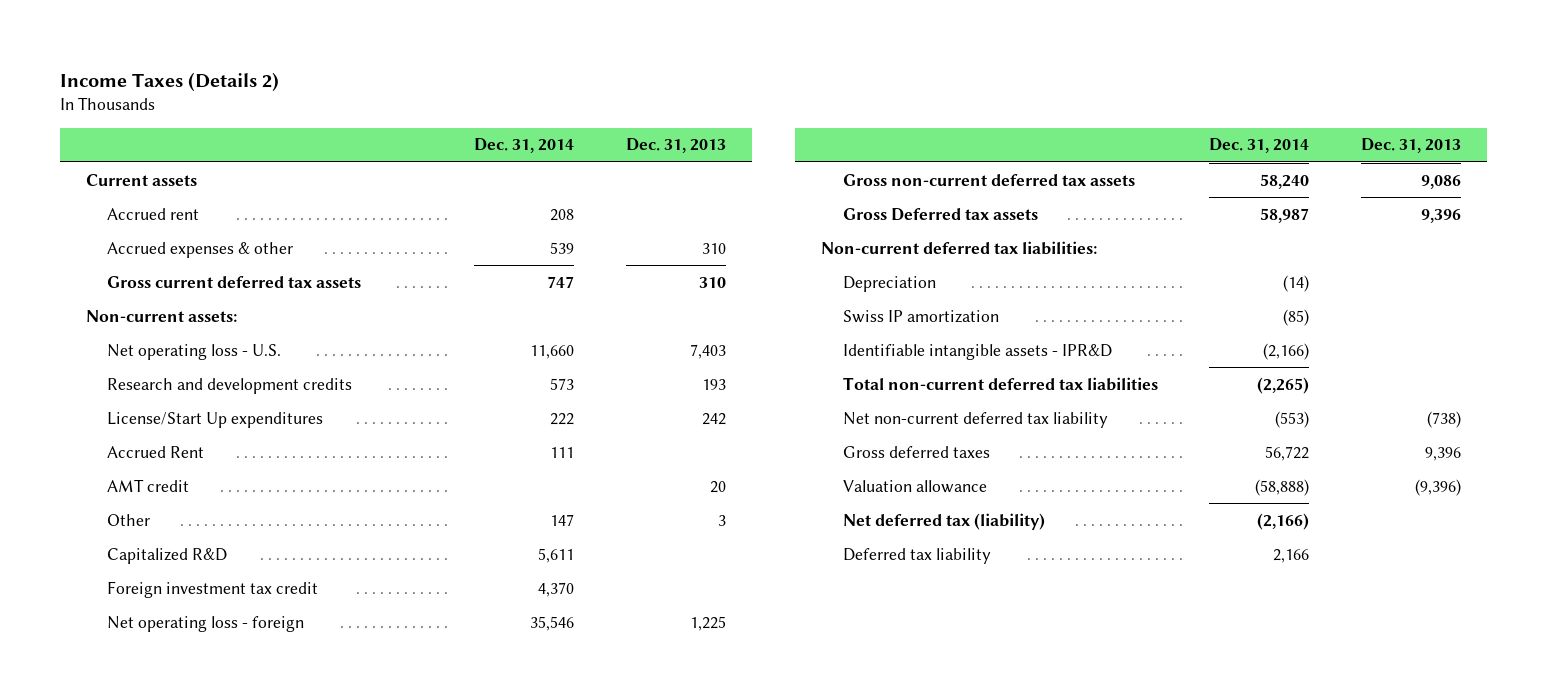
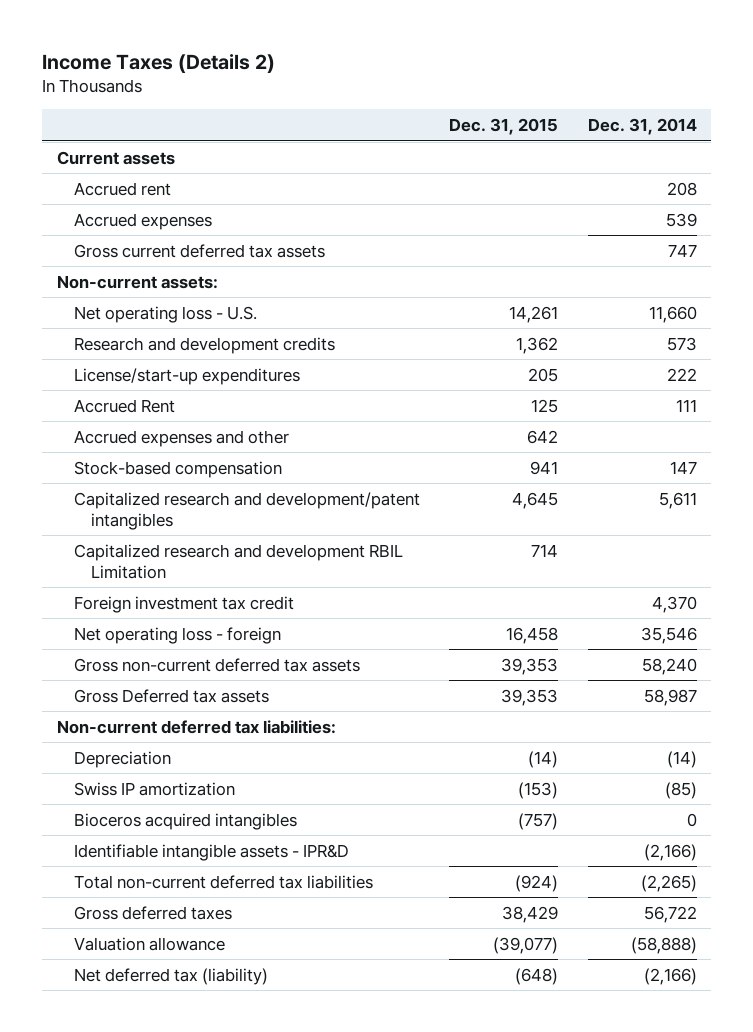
[626,138,727,154] Dec. 31, 2013 -> none
none -> [449,118,559,136] Dec. 31, 2015
[107,241,294,258] Accrued expenses & other -> [74,212,213,230] Accrued expenses
[107,411,324,428] License/Start Up expenditures -> [74,367,301,385] License/start-up expenditures
[107,478,190,492] AMT credit -> none
none -> [74,429,290,447] Accrued expenses and other
[107,513,151,526] Other -> [74,460,283,478] Stock-based compensation
[107,547,228,564] Capitalized R&D -> [74,491,421,530] Capitalized research and development/patent intangibles
none -> [74,543,404,579] Capitalized research and development RBIL Limitation
none -> [74,812,298,830] Bioceros acquired intangibles
[842,411,1108,428] Net non-current deferred tax liability -> none
[842,547,991,564] Deferred tax liability -> none

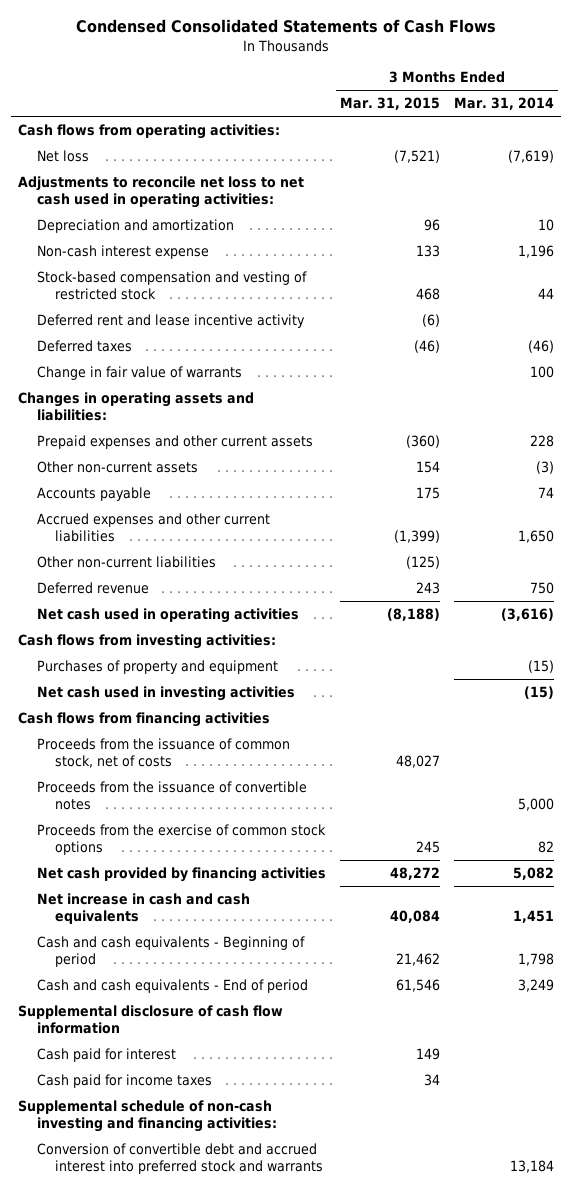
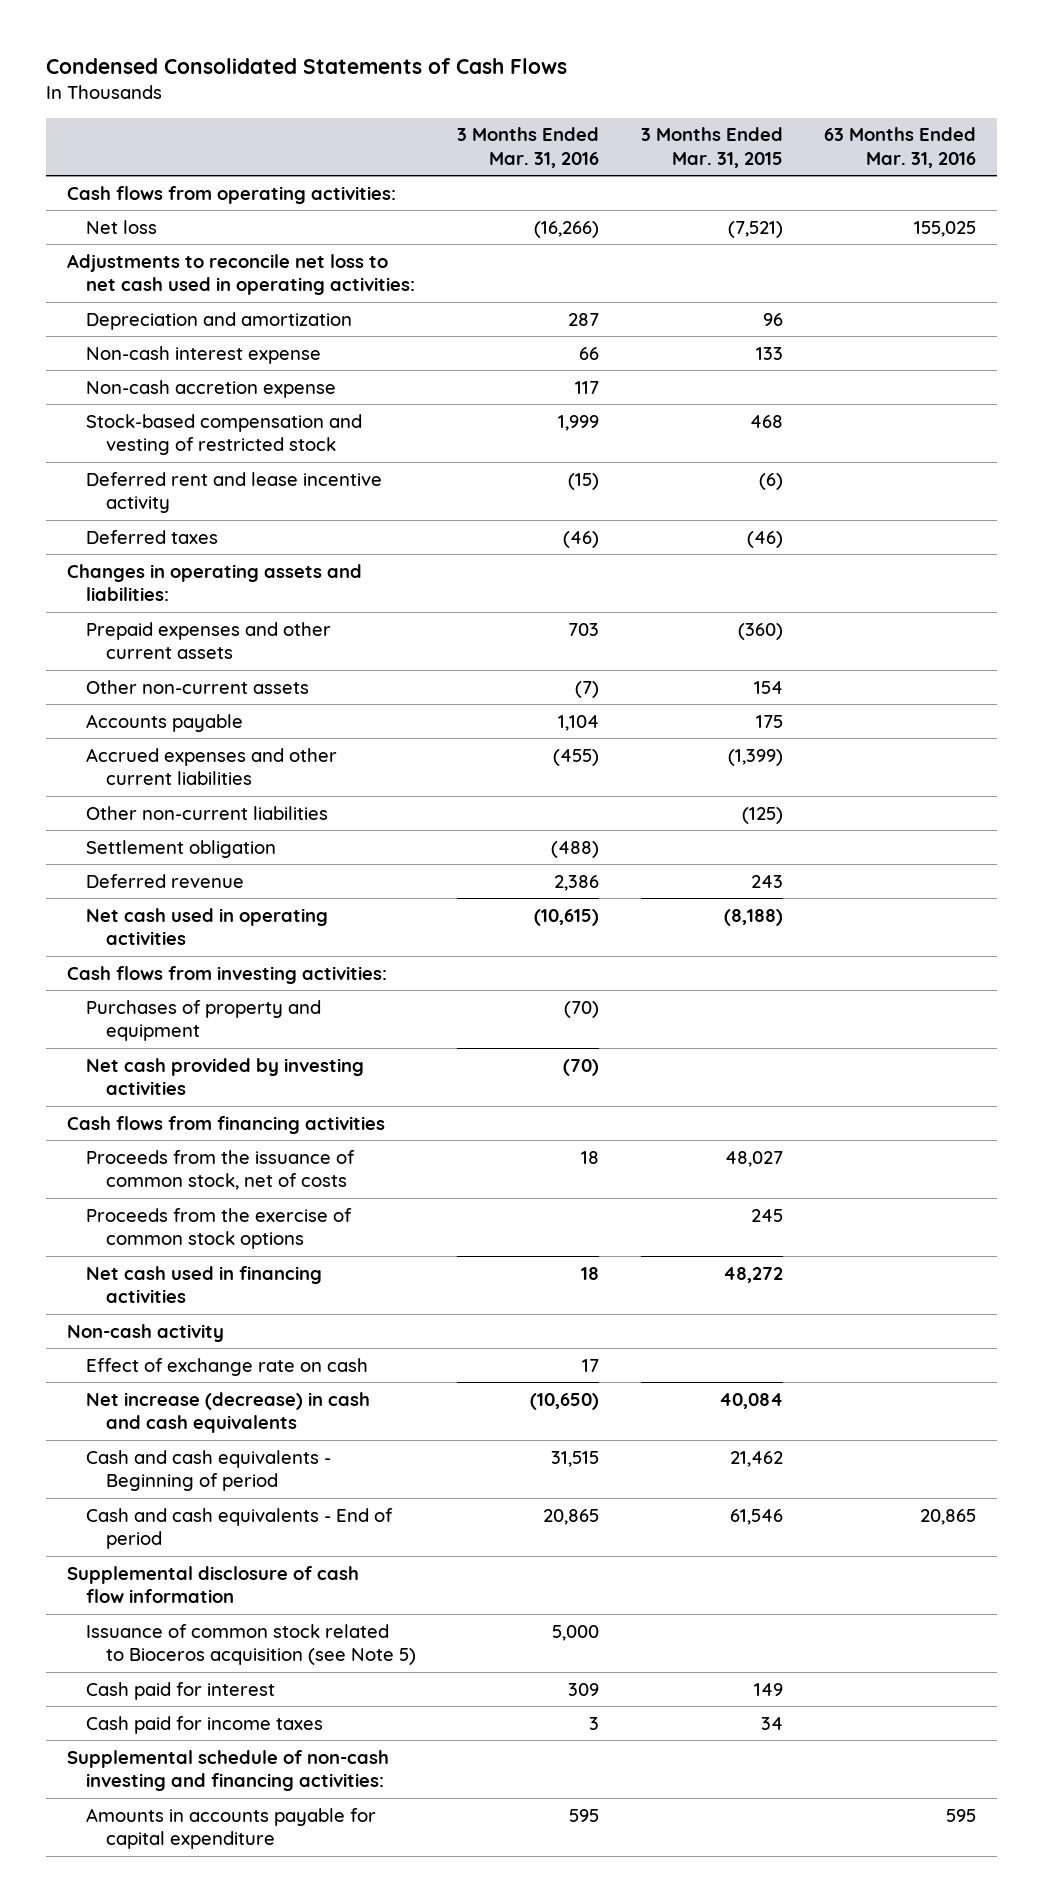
[454,97,555,111] Mar. 31, 2014 -> none
none -> [457,127,600,168] 3 Months Ended Mar. 31, 2016
none -> [824,127,977,168] 63 Months Ended Mar. 31, 2016
none -> [86,379,337,398] Non-cash accretion expense
[36,365,242,380] Change in fair value of warrants -> none
none -> [86,839,277,858] Settlement obligation
[36,685,295,701] Net cash used in investing activities -> [86,1057,365,1096] Net cash provided by investing activities
[36,780,307,810] Proceeds from the issuance of convertible notes -> none
[36,866,326,882] Net cash provided by financing activities -> [86,1265,323,1304] Net cash used in financing activities
none -> [66,1323,224,1342] Non-cash activity
none -> [86,1357,369,1376] Effect of exchange rate on cash
[36,892,250,924] Net increase in cash and cash equivalents -> [86,1391,371,1434] Net increase (decrease) in cash and cash equivalents
none -> [86,1623,416,1666] Issuance of common stock related to Bioceros acquisition (see Note 5)
[36,1142,323,1174] Conversion of convertible debt and accrued interest into preferred stock and warrants -> none
none -> [86,1807,377,1850] Amounts in accounts payable for capital expenditure

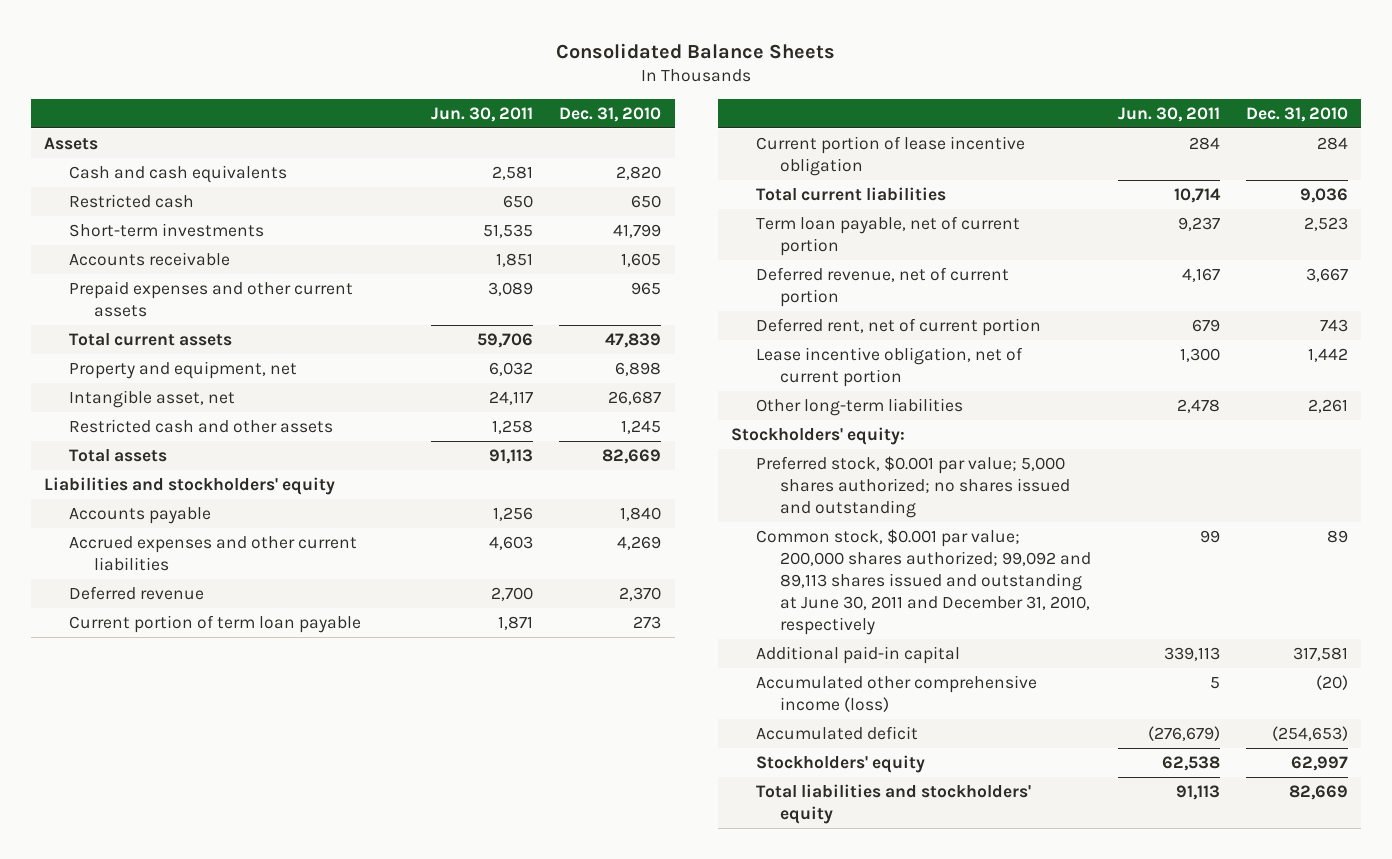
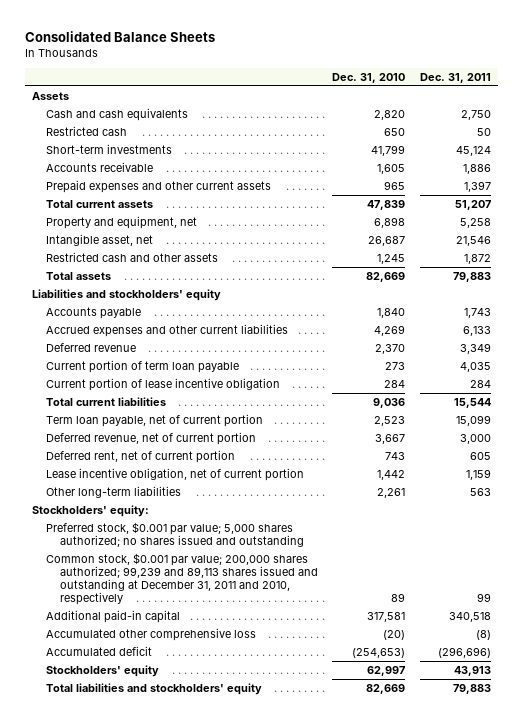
[430,106,533,122] Jun. 30, 2011 -> none
none -> [419,72,491,83] Dec. 31, 2011
[755,528,1092,635] Common stock, $0.001 par value; 200,000 shares authorized; 99,092 and 89,113 shares issued and outstanding at June 30, 2011 and December 31, 2010, respectively -> [45,552,318,606] Common stock, $0.001 par value; 200,000 shares authorized; 99,239 and 89,113 shares issued and outstanding at December 31, 2011 and 2010, respectively
[755,674,1037,712] Accumulated other comprehensive income (loss) -> [45,627,256,641] Accumulated other comprehensive loss

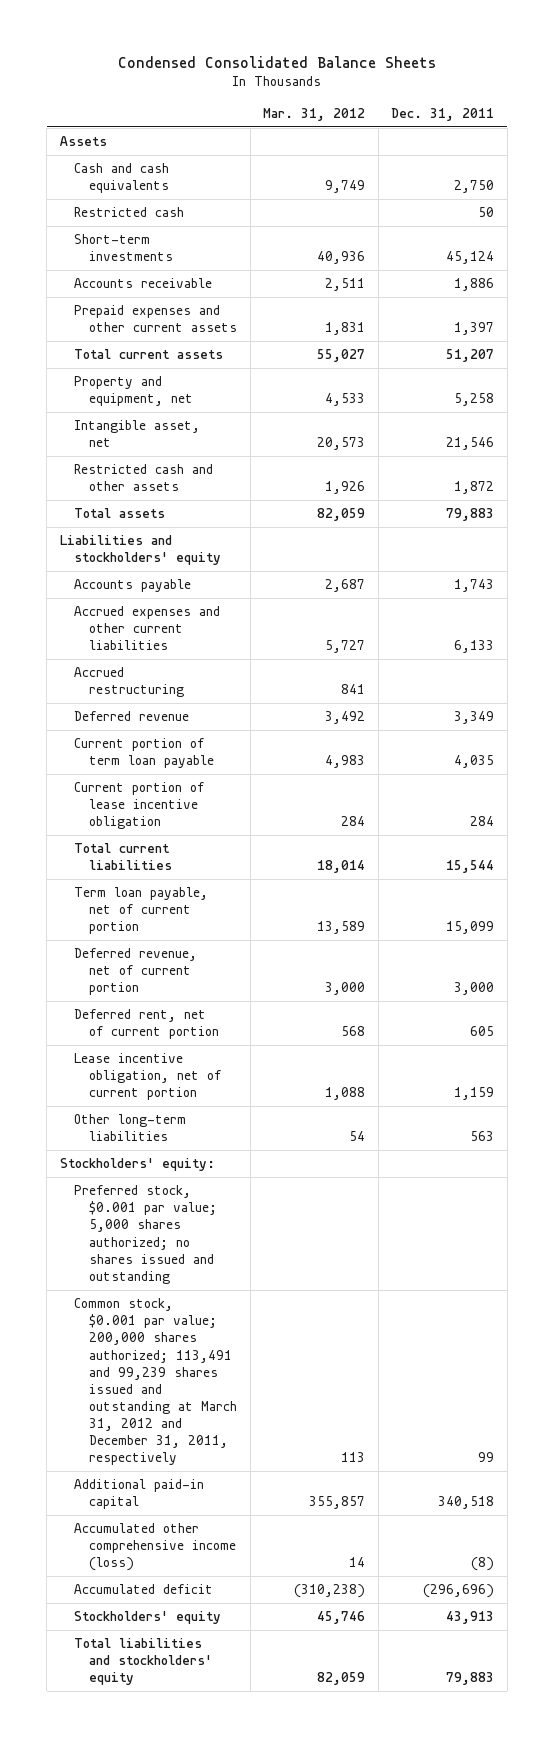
[24,30,215,42] Consolidated Balance Sheets -> [117,55,436,68] Condensed Consolidated Balance Sheets
[332,72,406,83] Dec. 31, 2010 -> none
none -> [263,107,366,121] Mar. 31, 2012
none -> [74,667,185,698] Accrued restructuring
[45,552,318,606] Common stock, $0.001 par value; 200,000 shares authorized; 99,239 and 89,113 shares issued and outstanding at December 31, 2011 and 2010, respectively -> [74,1298,238,1466] Common stock, $0.001 par value; 200,000 shares authorized; 113,491 and 99,239 shares issued and outstanding at March 31, 2012 and December 31, 2011, respectively
[45,627,256,641] Accumulated other comprehensive loss -> [74,1523,237,1572] Accumulated other comprehensive income (loss)

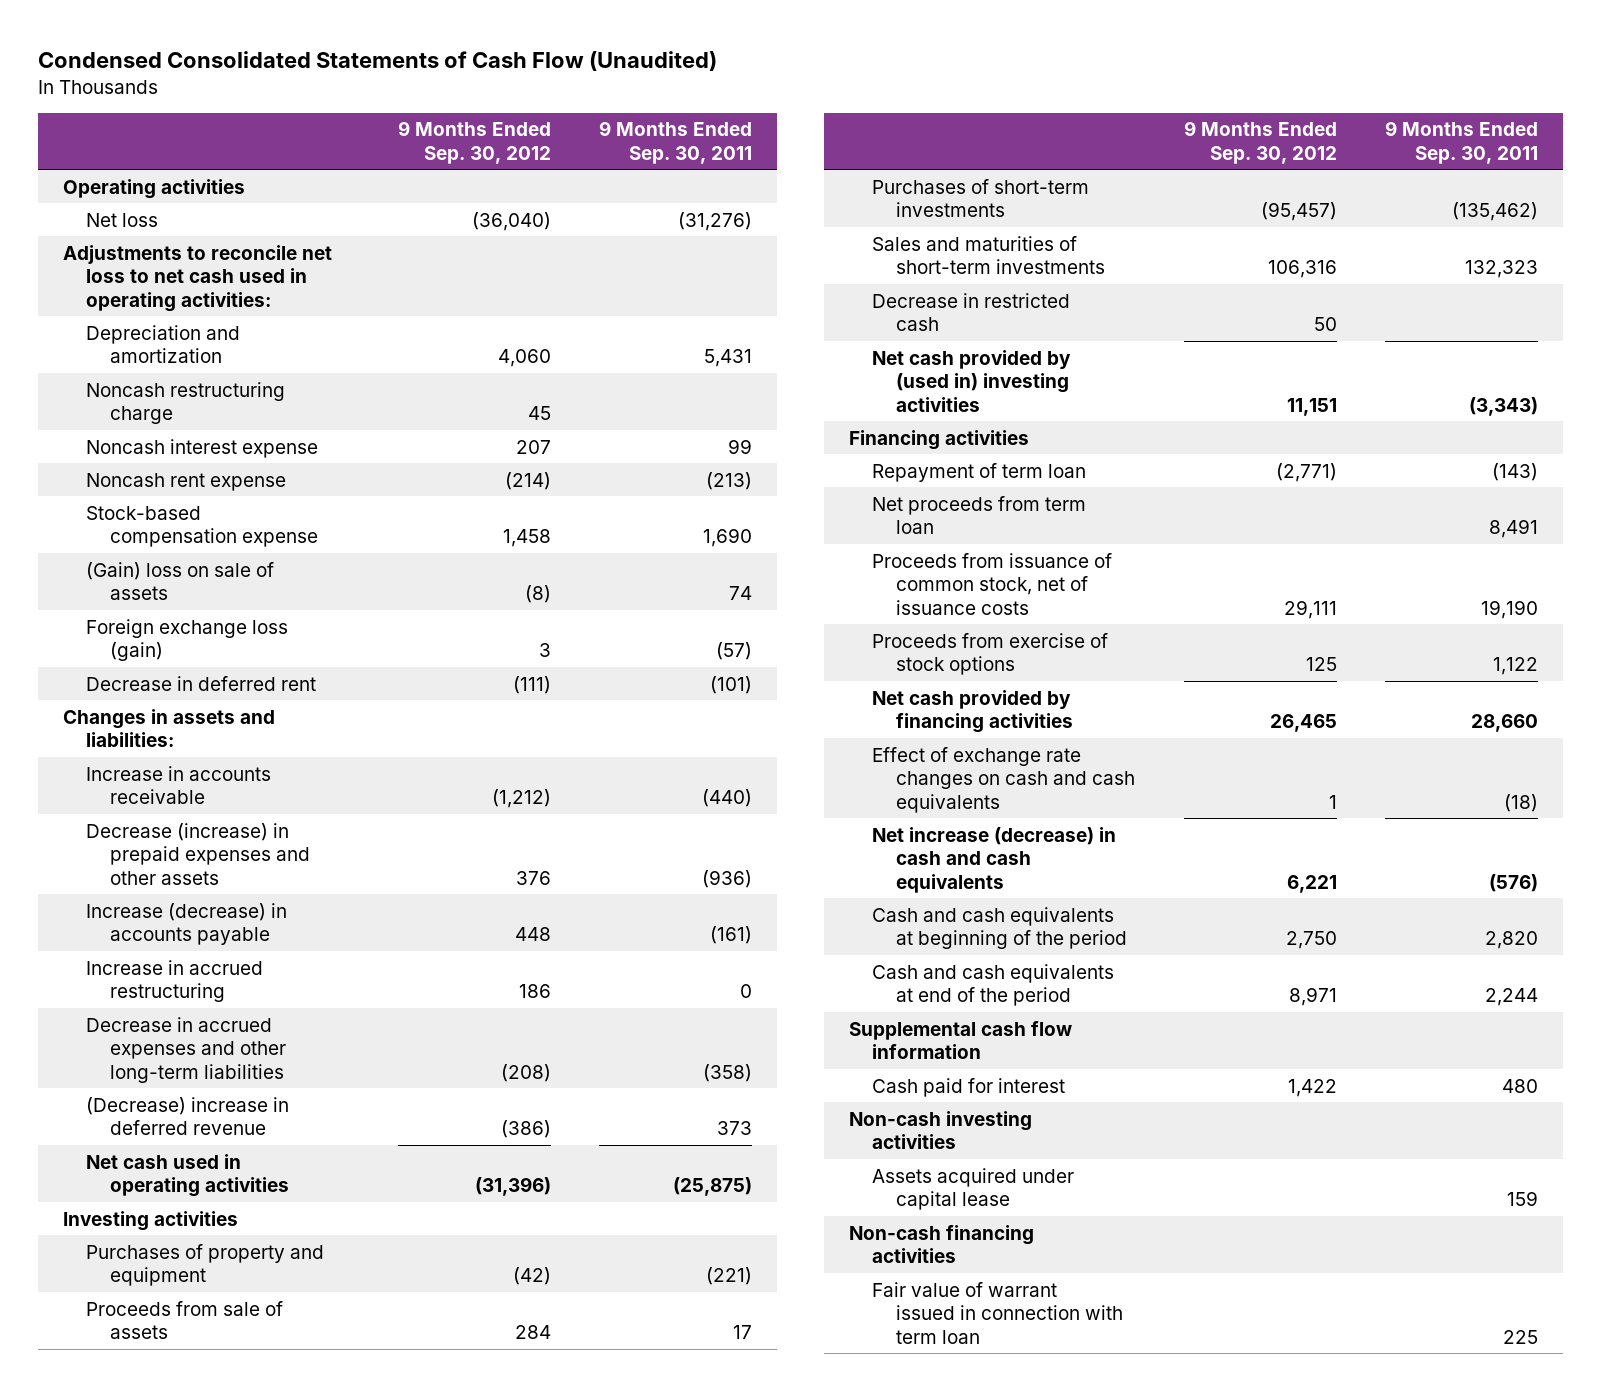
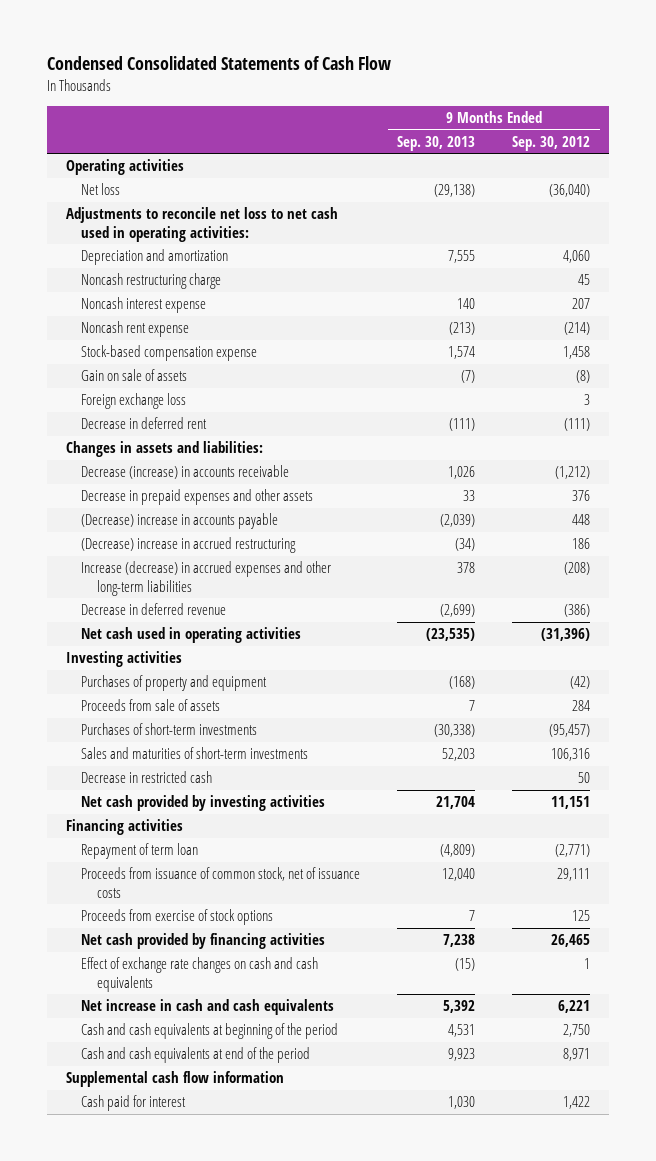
[38,50,718,71] Condensed Consolidated Statements of Cash Flow (Unaudited) -> [47,56,392,71] Condensed Consolidated Statements of Cash Flow
[599,121,753,164] 9 Months Ended Sep. 30, 2011 -> none
none -> [397,135,476,151] Sep. 30, 2013
[86,561,275,601] (Gain) loss on sale of assets -> [81,369,188,382] Gain on sale of assets
[86,618,289,662] Foreign exchange loss (gain) -> [81,393,187,410] Foreign exchange loss
[86,765,272,805] Increase in accounts receivable -> [81,465,290,480] Decrease (increase) in accounts receivable
[86,822,311,885] Decrease (increase) in prepaid expenses and other assets -> [81,489,314,506] Decrease in prepaid expenses and other assets
[86,902,288,946] Increase (decrease) in accounts payable -> [81,513,279,530] (Decrease) increase in accounts payable
[86,959,264,1003] Increase in accrued restructuring -> [81,537,297,554] (Decrease) increase in accrued restructuring
[86,1016,287,1083] Decrease in accrued expenses and other long-term liabilities -> [81,561,332,596] Increase (decrease) in accrued expenses and other long-term liabilities
[86,1096,290,1136] (Decrease) increase in deferred revenue -> [81,603,227,616] Decrease in deferred revenue
[872,349,1072,412] Net cash provided by (used in) investing activities -> [81,795,326,812] Net cash provided by investing activities
[872,495,1087,535] Net proceeds from term loan -> none
[872,826,1117,893] Net increase (decrease) in cash and cash equivalents -> [81,999,335,1016] Net increase in cash and cash equivalents
[848,1110,1032,1150] Non-cash investing activities -> none
[872,1167,1075,1211] Assets acquired under capital lease -> none
[848,1224,1034,1264] Non-cash financing activities -> none
[872,1281,1123,1344] Fair value of warrant issued in connection with term loan -> none

